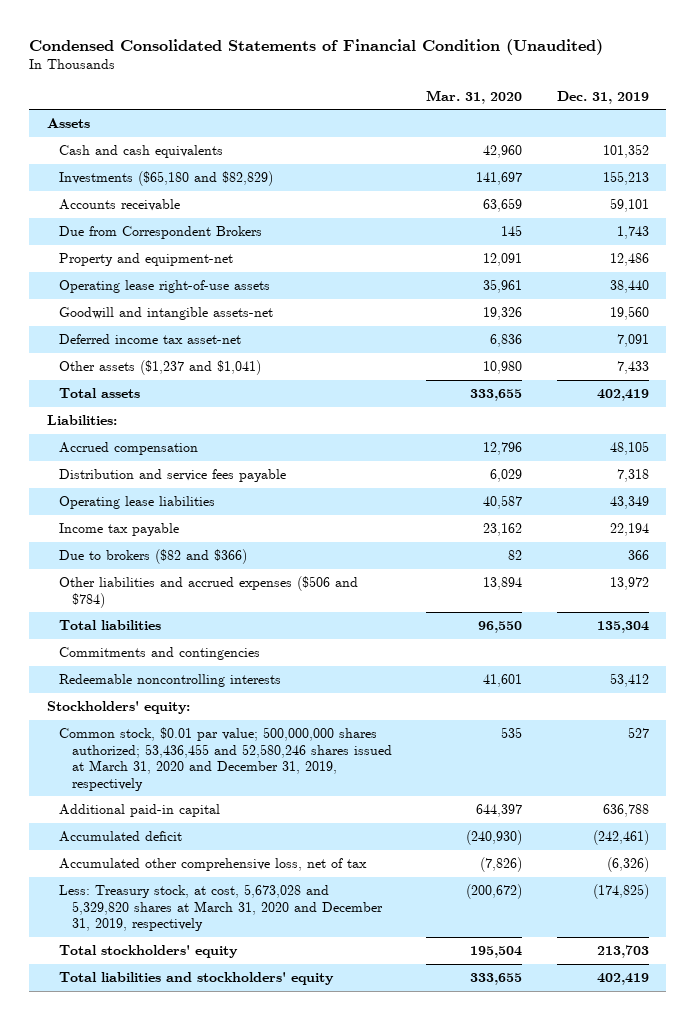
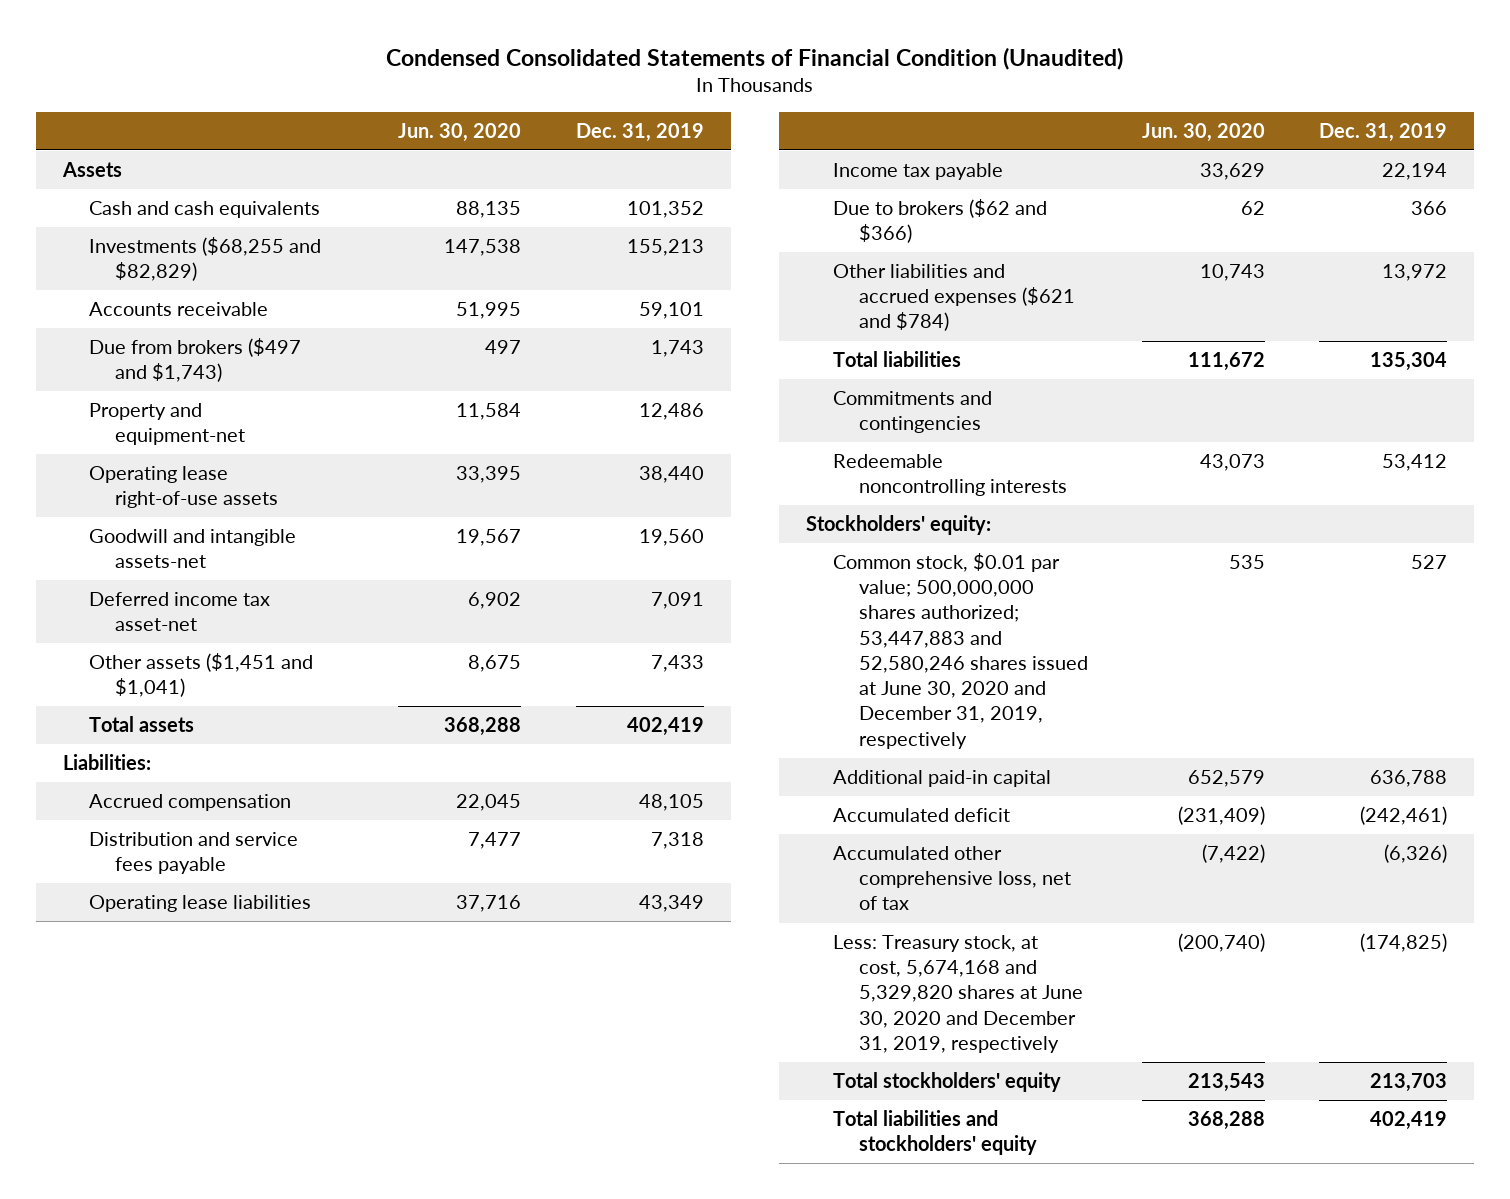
[426,89,523,104] Mar. 31, 2020 -> none
none -> [398,122,522,142] Jun. 30, 2020
[59,171,274,187] Investments ($65,180 and $82,829) -> [88,237,321,282] Investments ($68,255 and $82,829)
[59,226,263,240] Due from Correspondent Brokers -> [88,338,301,383] Due from brokers ($497 and $1,743)
[59,360,262,376] Other assets ($1,237 and $1,041) -> [88,653,313,698] Other assets ($1,451 and $1,041)
[59,549,248,565] Due to brokers ($82 and $366) -> [832,199,1047,244] Due to brokers ($62 and $366)
[59,576,359,608] Other liabilities and accrued expenses ($506 and $784) -> [832,264,1075,332] Other liabilities and accrued expenses ($621 and $784)
[59,727,393,791] Common stock, $0.01 par value; 500,000,000 shares authorized; 53,436,455 and 52,580,246 shares issued at March 31, 2020 and December 31, 2019, respectively -> [832,553,1088,749] Common stock, $0.01 par value; 500,000,000 shares authorized; 53,447,883 and 52,580,246 shares issued at June 30, 2020 and December 31, 2019, respectively
[59,884,384,932] Less: Treasury stock, at cost, 5,673,028 and 5,329,820 shares at March 31, 2020 and December 31, 2019, respectively -> [832,935,1083,1053] Less: Treasury stock, at cost, 5,674,168 and 5,329,820 shares at June 30, 2020 and December 31, 2019, respectively

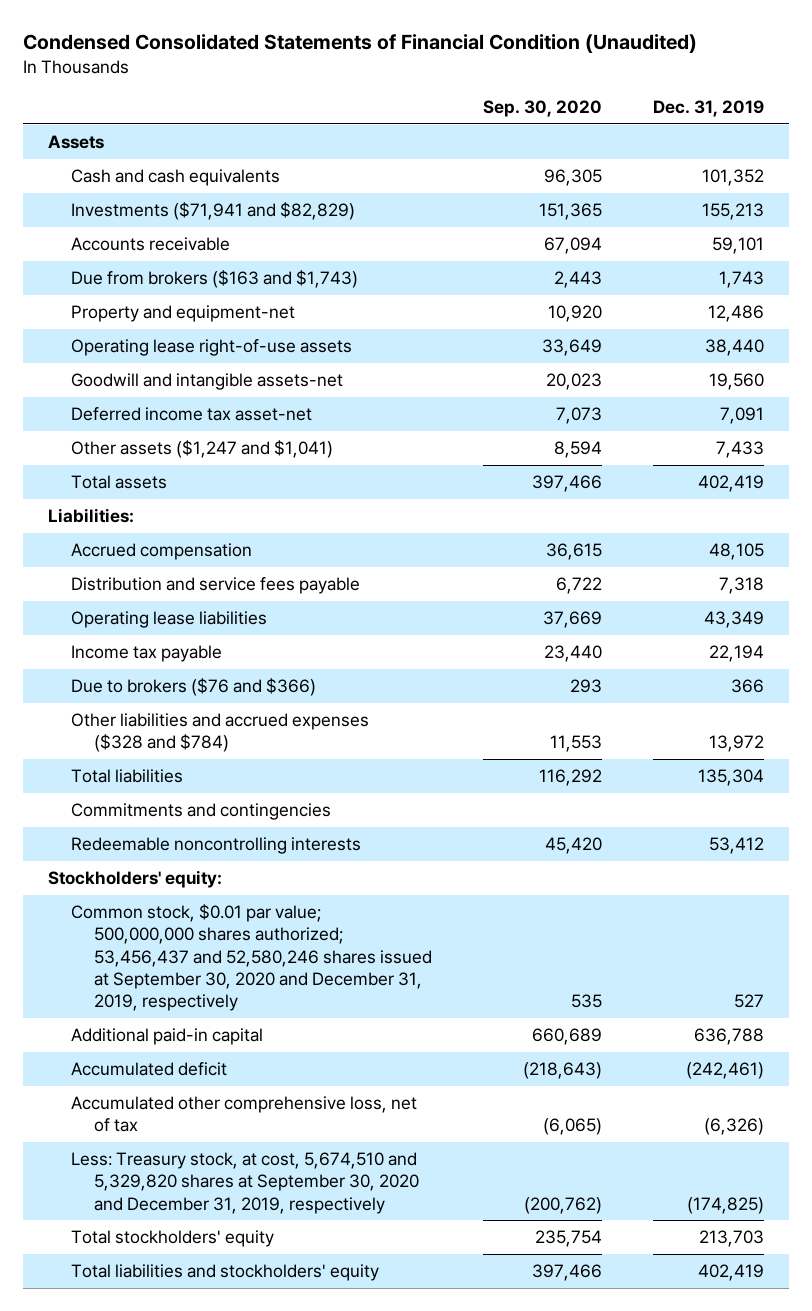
[398,122,522,142] Jun. 30, 2020 -> none
none -> [482,100,602,118] Sep. 30, 2020
[88,237,321,282] Investments ($68,255 and $82,829) -> [70,202,355,221] Investments ($71,941 and $82,829)
[88,338,301,383] Due from brokers ($497 and $1,743) -> [70,270,358,289] Due from brokers ($163 and $1,743)
[88,653,313,698] Other assets ($1,451 and $1,041) -> [70,440,333,459] Other assets ($1,247 and $1,041)
[832,199,1047,244] Due to brokers ($62 and $366) -> [70,678,316,697] Due to brokers ($76 and $366)
[832,264,1075,332] Other liabilities and accrued expenses ($621 and $784) -> [70,713,369,753] Other liabilities and accrued expenses ($328 and $784)
[832,553,1088,749] Common stock, $0.01 par value; 500,000,000 shares authorized; 53,447,883 and 52,580,246 shares issued at June 30, 2020 and December 31, 2019, respectively -> [70,904,433,1012] Common stock, $0.01 par value; 500,000,000 shares authorized; 53,456,437 and 52,580,246 shares issued at September 30, 2020 and December 31, 2019, respectively
[832,935,1083,1053] Less: Treasury stock, at cost, 5,674,168 and 5,329,820 shares at June 30, 2020 and December 31, 2019, respectively -> [70,1152,420,1214] Less: Treasury stock, at cost, 5,674,510 and 5,329,820 shares at September 30, 2020 and December 31, 2019, respectively

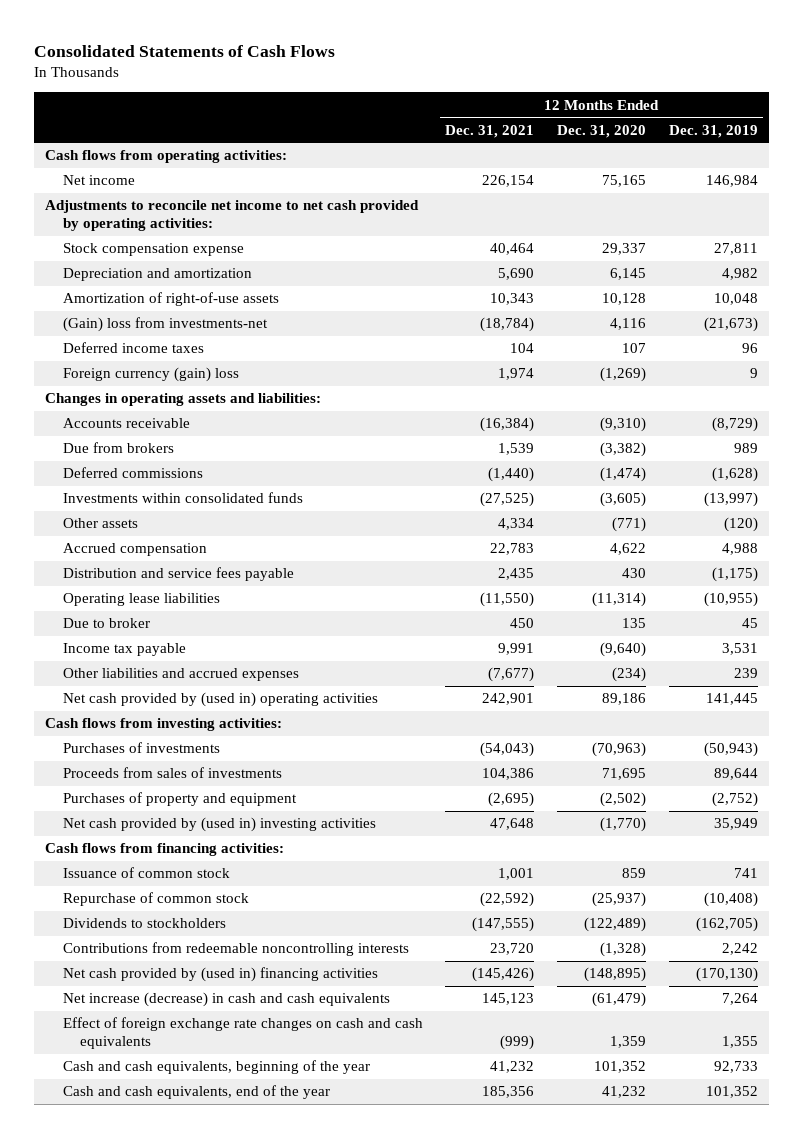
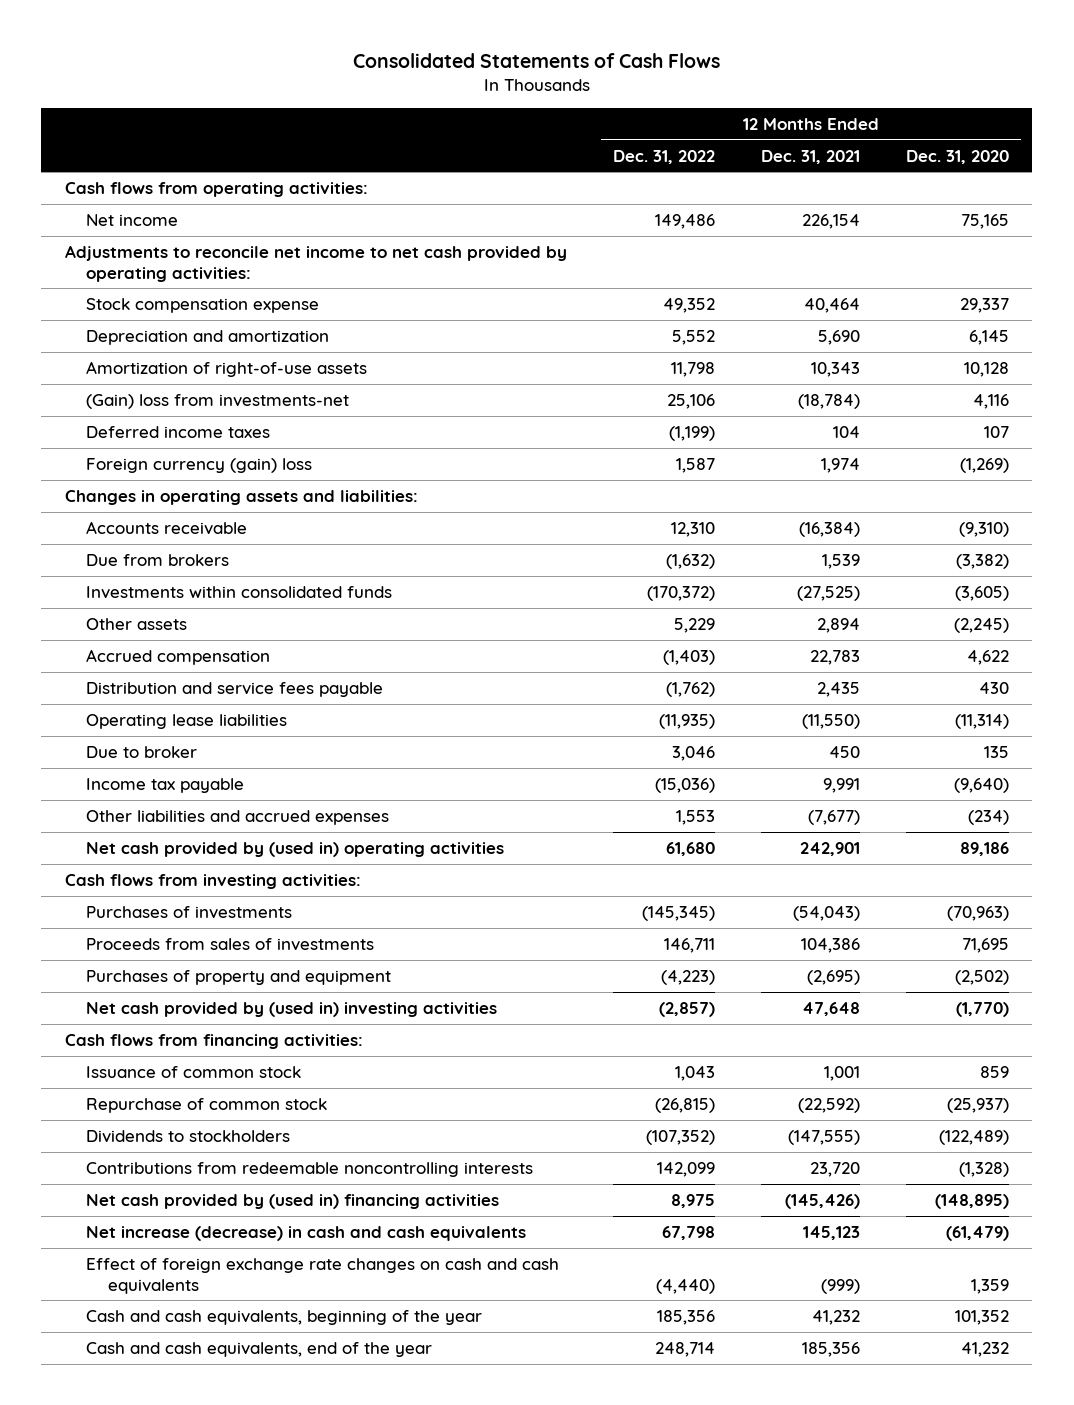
[668,124,758,138] Dec. 31, 2019 -> none
none -> [612,149,715,164] Dec. 31, 2022
[62,467,203,479] Deferred commissions -> none
[498,518,535,531] 4,334 -> [816,617,860,633] 2,894
[611,517,646,533] (771) -> [954,617,1010,633] (2,245)

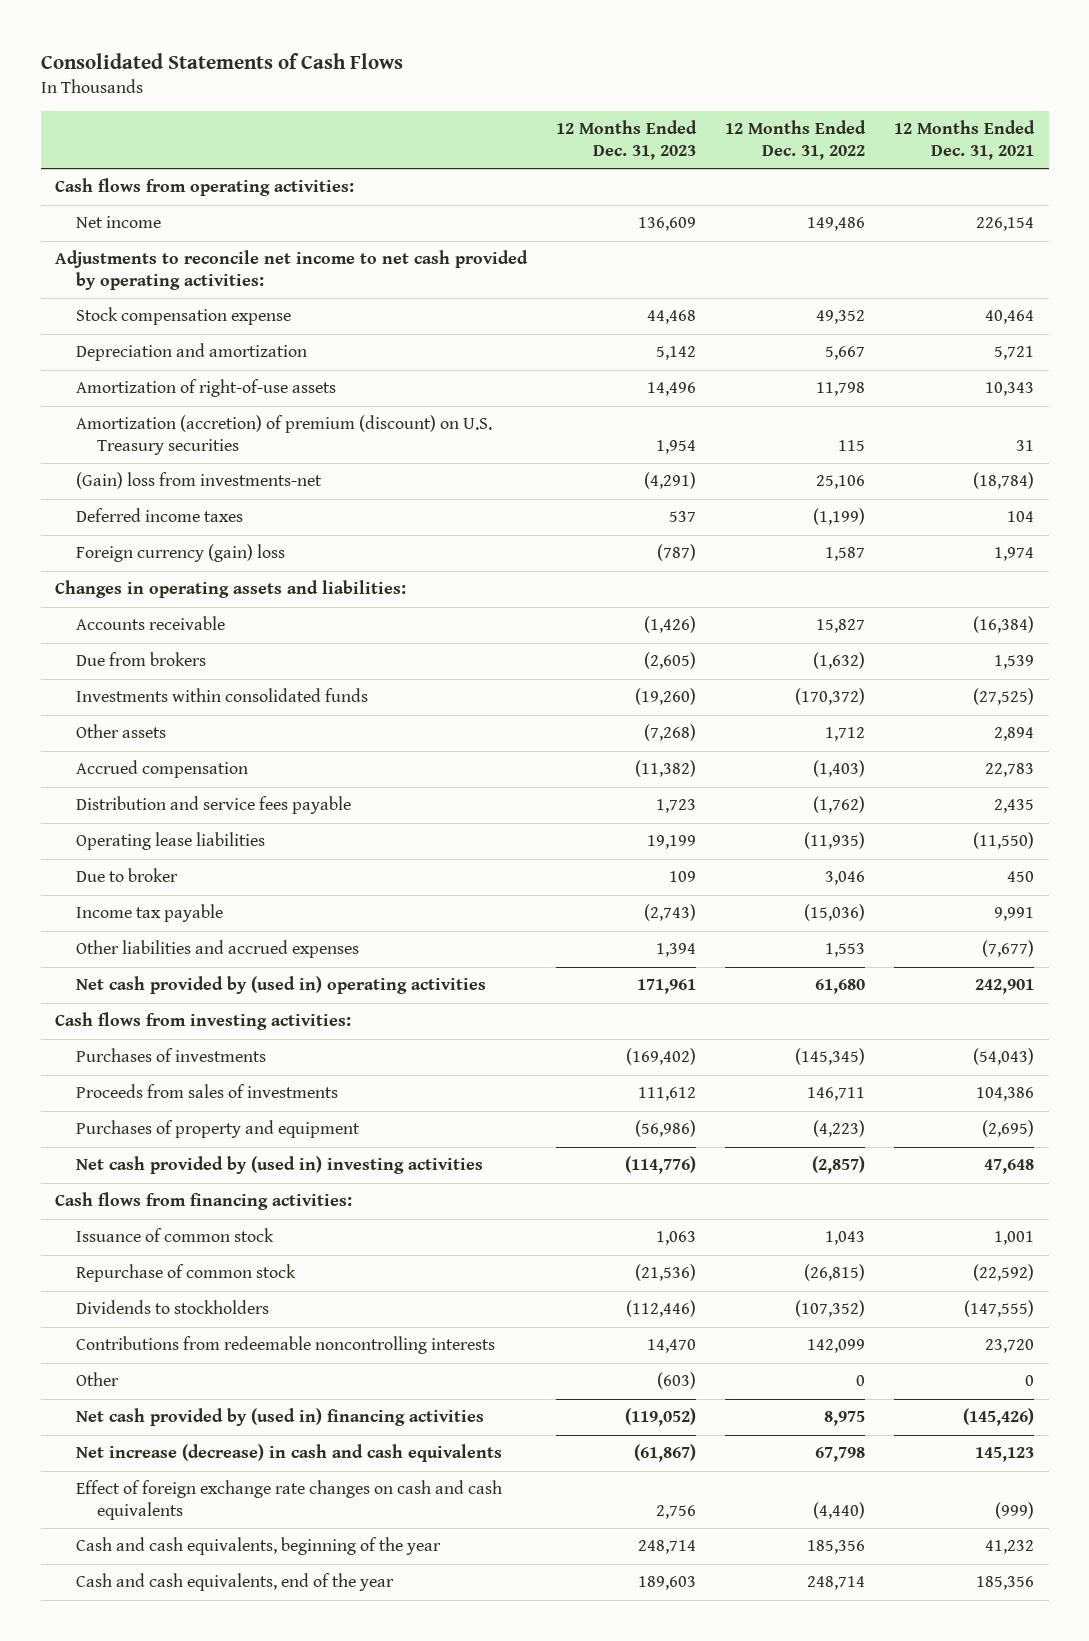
[906,149,1010,164] Dec. 31, 2020 -> none
none -> [556,120,698,160] 12 Months Ended Dec. 31, 2023
[671,329,715,345] 5,552 -> [825,346,866,361] 5,667
[817,329,860,345] 5,690 -> [994,346,1035,361] 5,721
none -> [75,415,492,455] Amortization (accretion) of premium (discount) on U.S. Treasury securities
[670,521,715,537] 12,310 -> [816,619,866,634] 15,827
[673,617,715,633] 5,229 -> [825,727,866,742] 1,712
none -> [75,1372,119,1387] Other

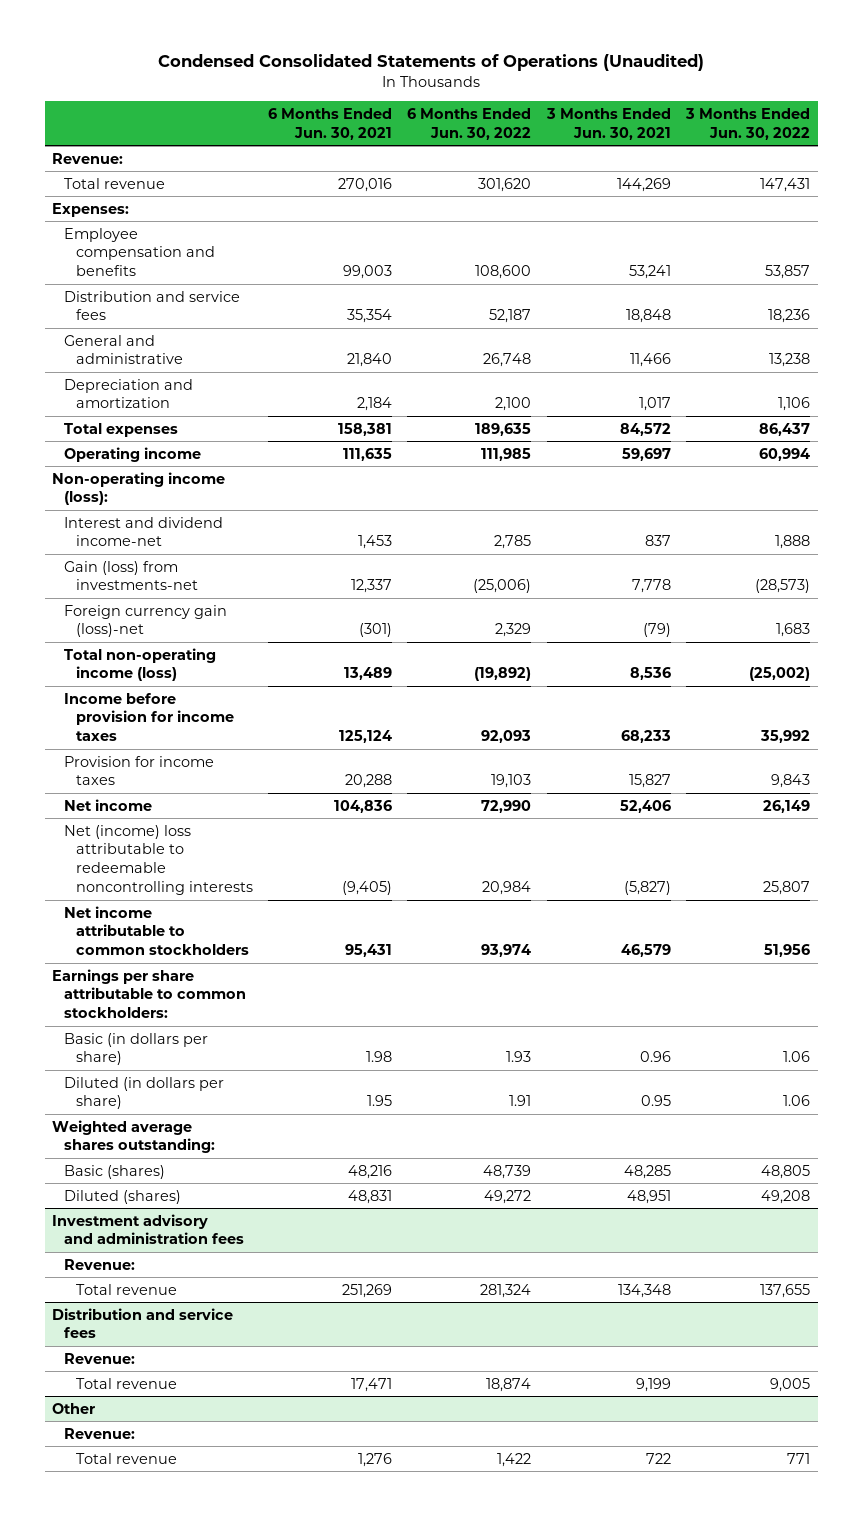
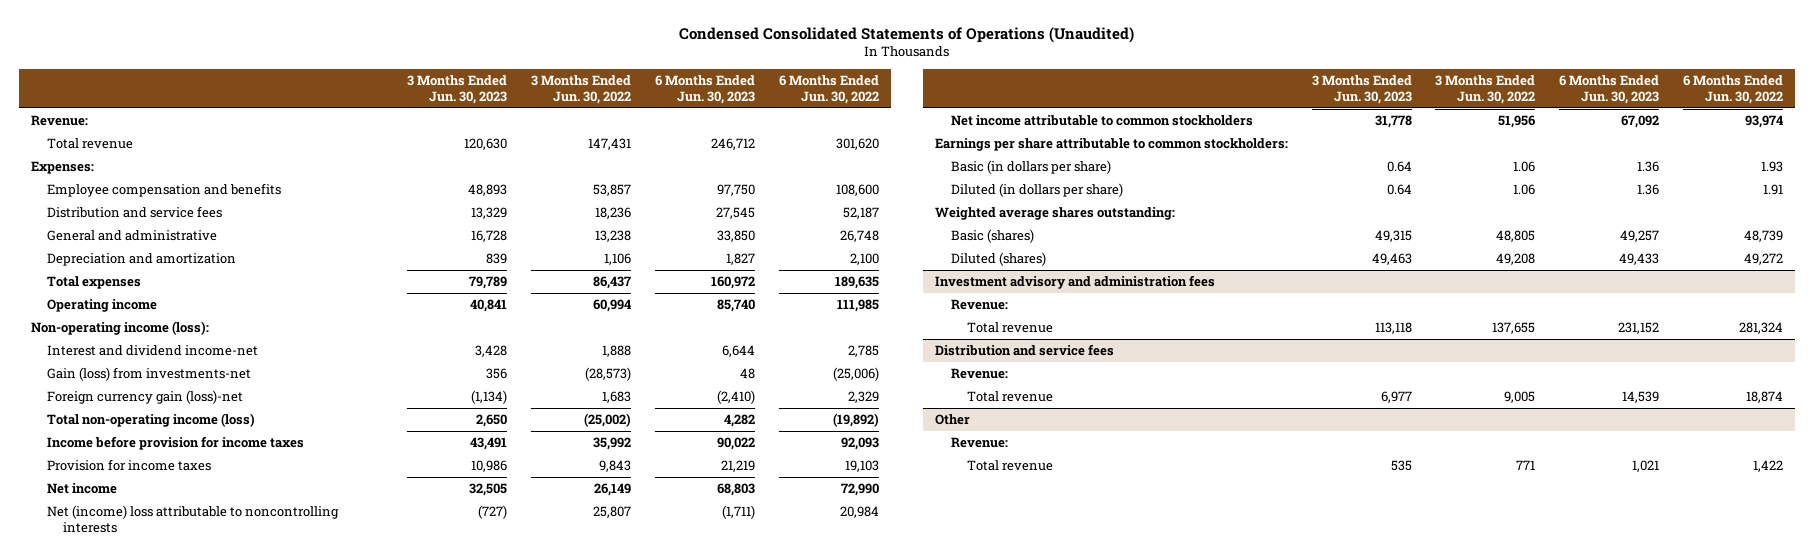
[268,107,393,140] 6 Months Ended Jun. 30, 2021 -> none
[545,107,671,140] 3 Months Ended Jun. 30, 2021 -> none
none -> [407,75,508,104] 3 Months Ended Jun. 30, 2023
none -> [654,75,755,104] 6 Months Ended Jun. 30, 2023
[63,824,253,895] Net (income) loss attributable to redeemable noncontrolling interests -> [46,505,339,533] Net (income) loss attributable to noncontrolling interests

